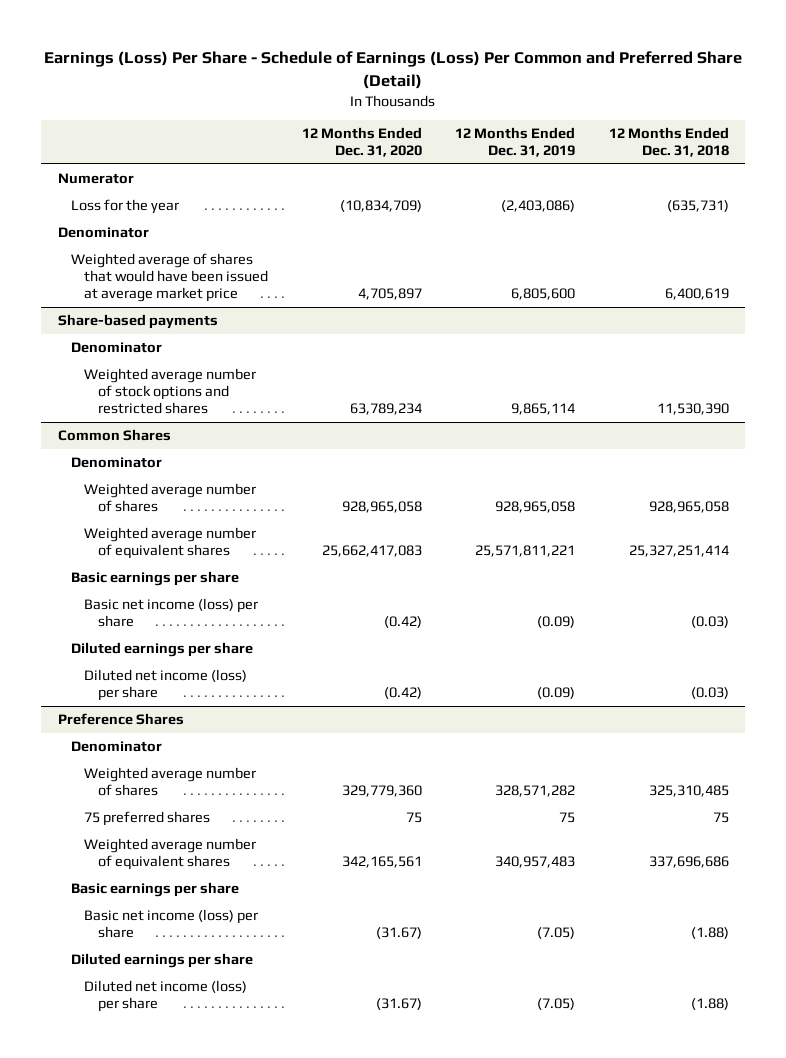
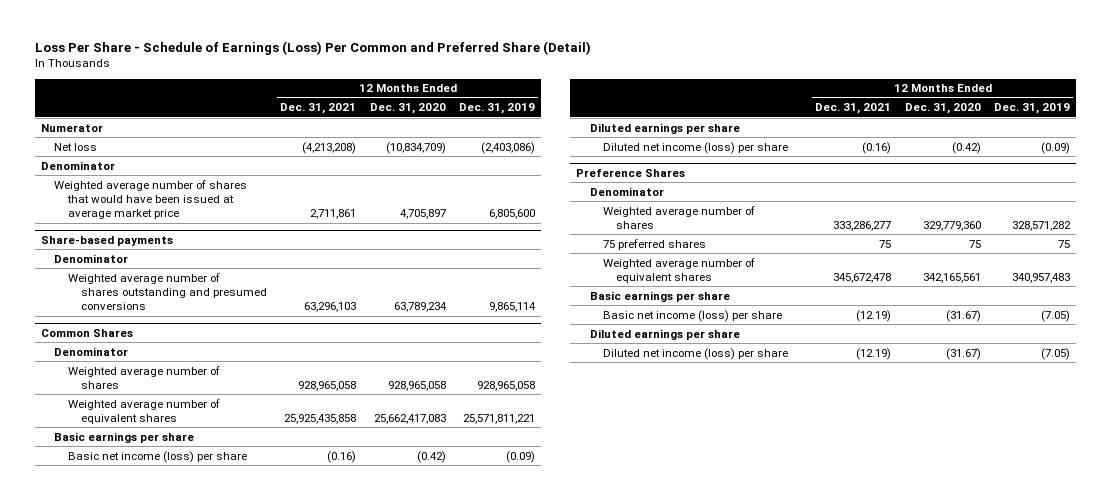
[44,51,743,89] Earnings (Loss) Per Share - Schedule of Earnings (Loss) Per Common and Preferred Share (Detail) -> [34,41,591,56] Loss Per Share - Schedule of Earnings (Loss) Per Common and Preferred Share (Detail)
[608,127,729,158] 12 Months Ended Dec. 31, 2018 -> none
none -> [280,103,357,115] Dec. 31, 2021
[70,199,179,215] Loss for the year -> [54,142,98,151] Net loss
[70,253,269,303] Weighted average of shares that would have been issued at average market price -> [54,179,248,220] Weighted average number of shares that would have been issued at average market price
[84,368,257,415] Weighted average number of stock options and restricted shares -> [67,272,268,311] Weighted average number of shares outstanding and presumed conversions

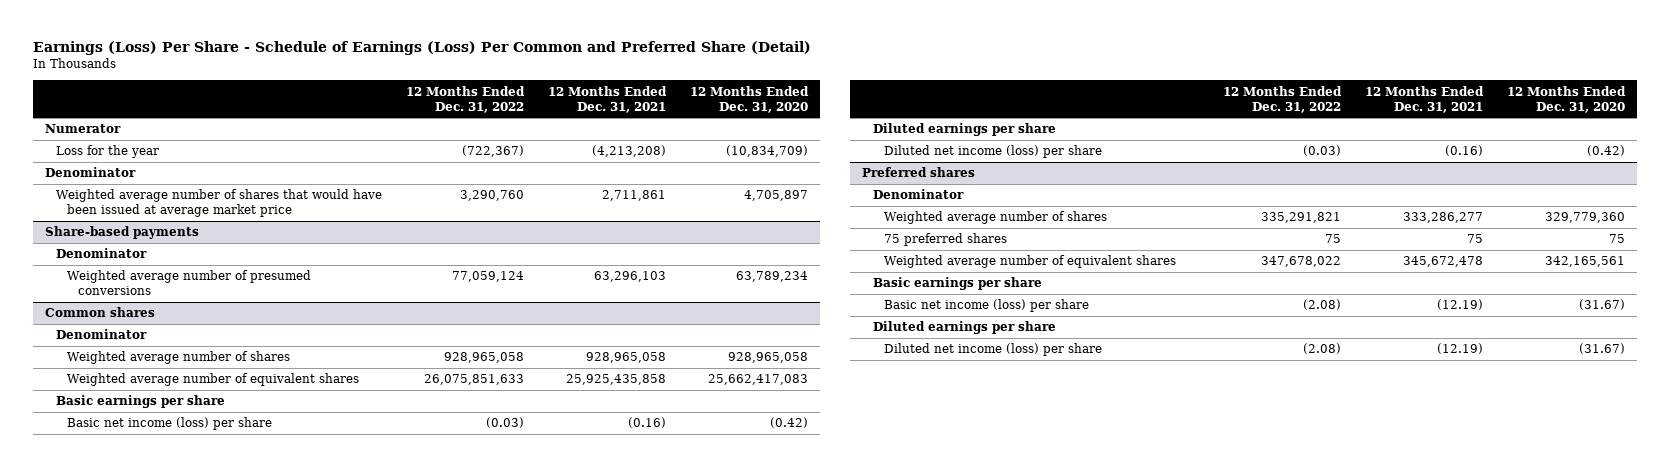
[34,41,591,56] Loss Per Share - Schedule of Earnings (Loss) Per Common and Preferred Share (Detail) -> [33,41,812,56] Earnings (Loss) Per Share - Schedule of Earnings (Loss) Per Common and Preferred Share (Detail)
[458,103,535,115] Dec. 31, 2019 -> none
none -> [406,85,526,113] 12 Months Ended Dec. 31, 2022
[54,142,98,151] Net loss -> [56,145,160,159] Loss for the year
[67,272,268,311] Weighted average number of shares outstanding and presumed conversions -> [67,270,312,296] Weighted average number of presumed conversions
[41,328,134,337] Common Shares -> [45,307,156,318] Common shares
[576,168,686,177] Preference Shares -> [862,167,976,178] Preferred shares

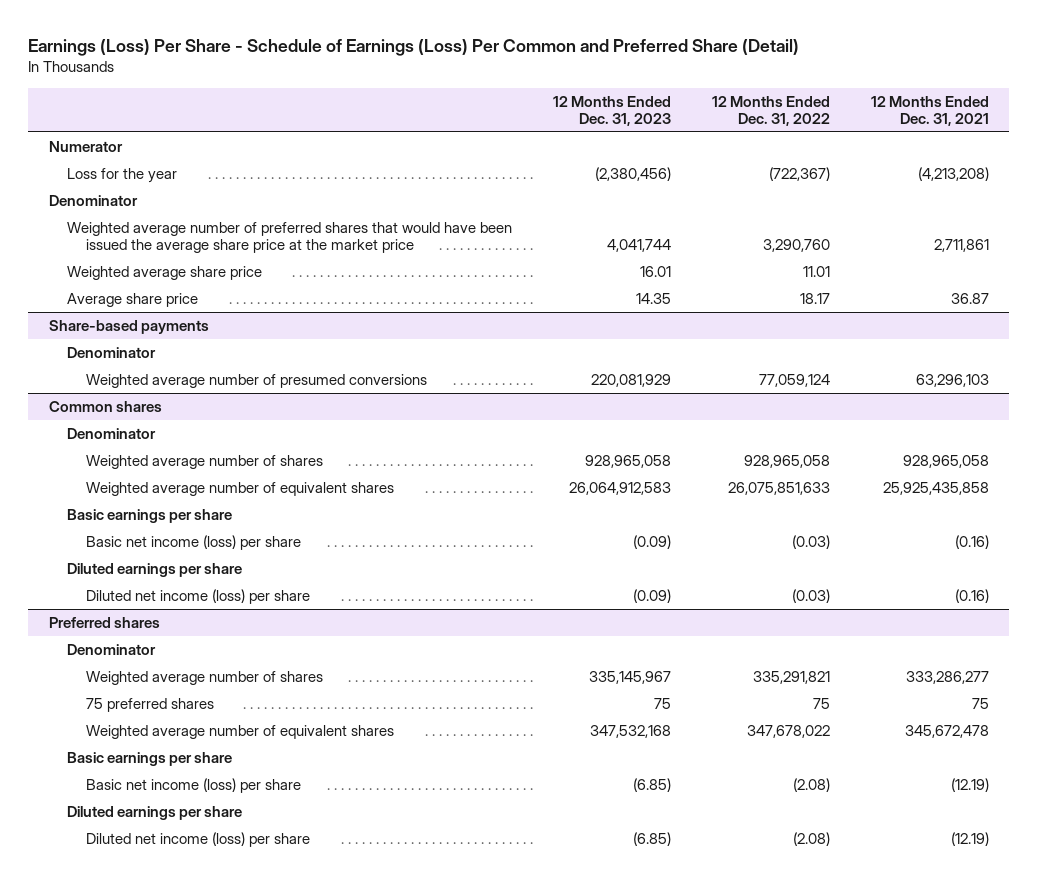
[690,85,810,113] 12 Months Ended Dec. 31, 2020 -> none
none -> [553,95,672,126] 12 Months Ended Dec. 31, 2023
[56,189,383,218] Weighted average number of shares that would have been issued at average market price -> [67,221,513,254] Weighted average number of preferred shares that would have been issued the average share price at the market price
none -> [67,265,263,280] Weighted average share price
none -> [67,292,199,307] Average share price

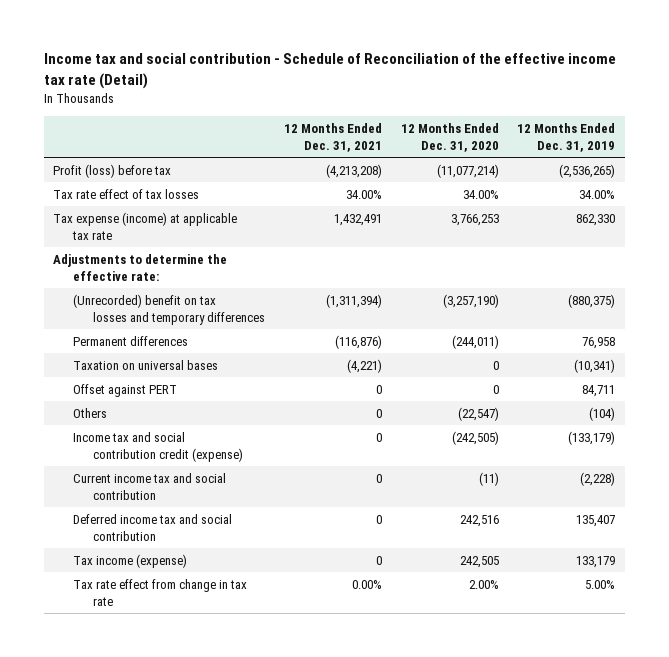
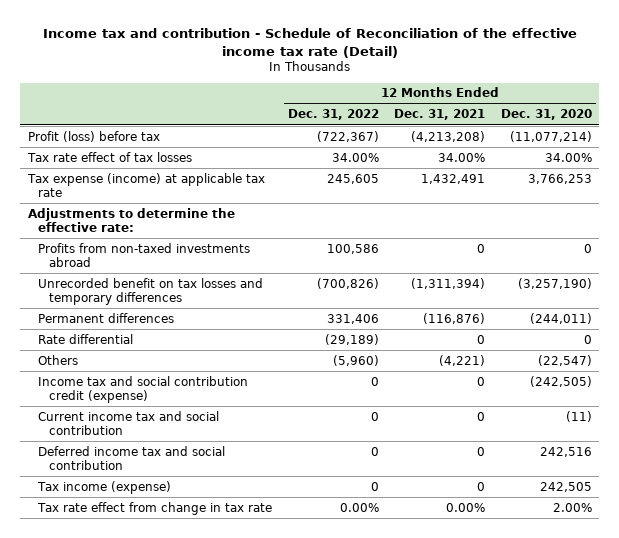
[43,53,616,89] Income tax and social contribution - Schedule of Reconciliation of the effective income tax rate (Detail) -> [42,27,577,58] Income tax and contribution - Schedule of Reconciliation of the effective income tax rate (Detail)
[517,122,616,152] 12 Months Ended Dec. 31, 2019 -> none
none -> [287,109,379,121] Dec. 31, 2022
none -> [38,242,251,268] Profits from non-taxed investments abroad
[73,293,266,325] (Unrecorded) benefit on tax losses and temporary differences -> [38,277,264,306] Unrecorded benefit on tax losses and temporary differences
[73,359,219,370] Taxation on universal bases -> none
[73,383,178,397] Offset against PERT -> none
none -> [38,333,134,344] Rate differential
[375,408,382,418] 0 -> [439,354,486,366] (4,221)

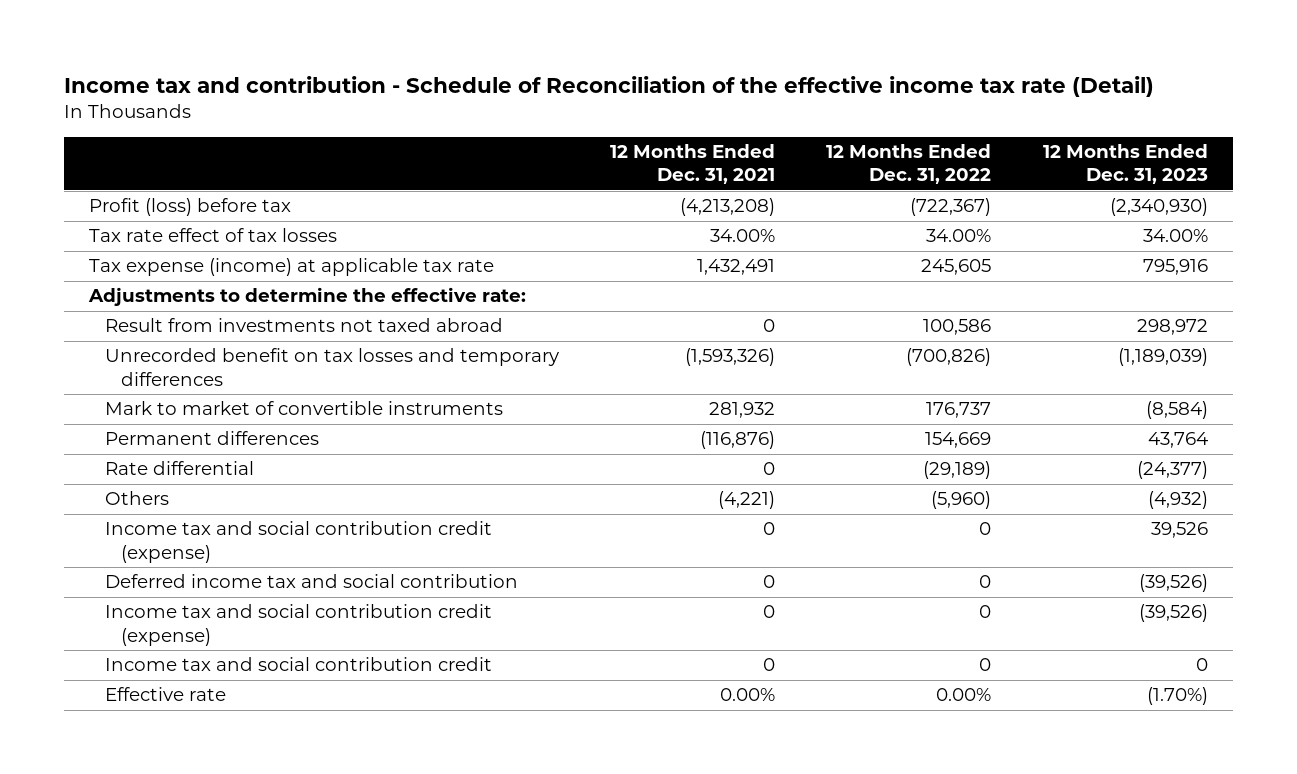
[500,109,592,121] Dec. 31, 2020 -> none
none -> [1042,144,1208,185] 12 Months Ended Dec. 31, 2023
[38,242,251,268] Profits from non-taxed investments abroad -> [105,318,504,333] Result from investments not taxed abroad
[411,277,486,289] (1,311,394) -> [685,348,776,367] (1,593,326)
none -> [105,401,504,416] Mark to market of convertible instruments
[326,313,379,324] 331,406 -> [925,432,992,449] 154,669
[38,410,220,436] Current income tax and social contribution -> none
[37,480,172,494] Tax income (expense) -> [105,604,493,646] Income tax and social contribution credit (expense)
none -> [105,657,493,672] Income tax and social contribution credit
[37,501,273,515] Tax rate effect from change in tax rate -> [105,687,227,702] Effective rate

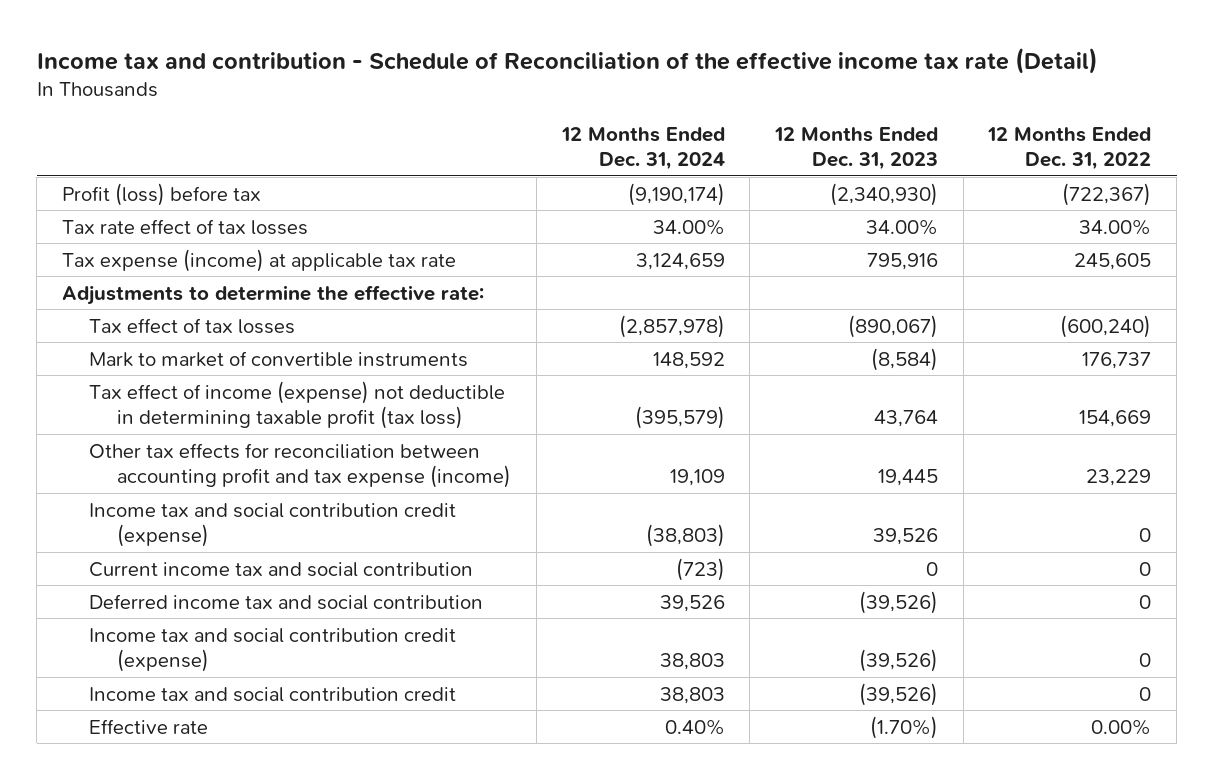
[610,144,776,185] 12 Months Ended Dec. 31, 2021 -> none
none -> [560,126,725,171] 12 Months Ended Dec. 31, 2024
[105,318,504,333] Result from investments not taxed abroad -> none
[105,348,560,386] Unrecorded benefit on tax losses and temporary differences -> [89,317,296,334] Tax effect of tax losses
[906,348,992,367] (700,826) -> [1060,314,1152,338] (600,240)
[1117,348,1208,367] (1,189,039) -> [847,314,938,338] (890,067)
[105,461,255,476] Rate differential -> none
[105,491,170,506] Others -> none
[105,431,320,446] Permanent differences -> [89,380,506,430] Tax effect of income (expense) not deductible in determining taxable profit (tax loss)
none -> [89,442,512,489] Other tax effects for reconciliation between accounting profit and tax expense (income)
none -> [89,561,474,577] Current income tax and social contribution
[1195,658,1208,672] 0 -> [858,682,938,706] (39,526)

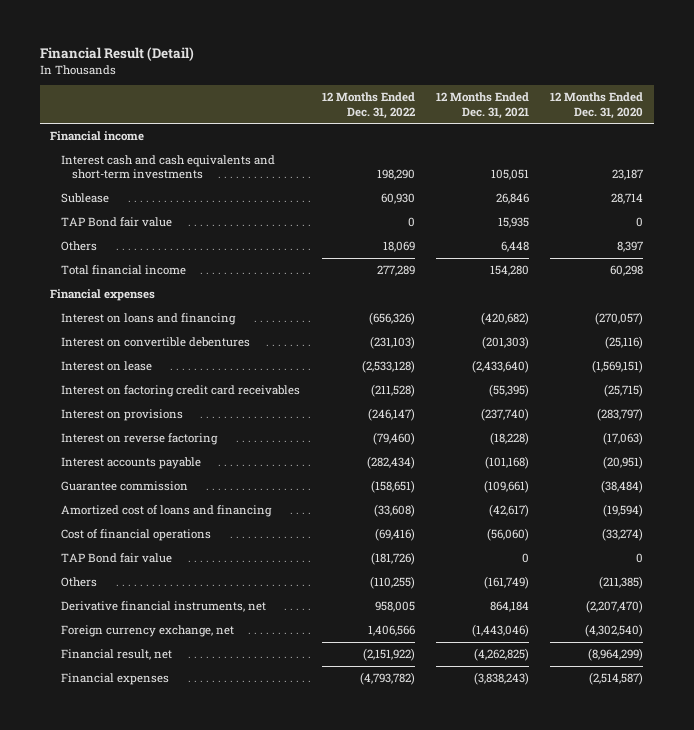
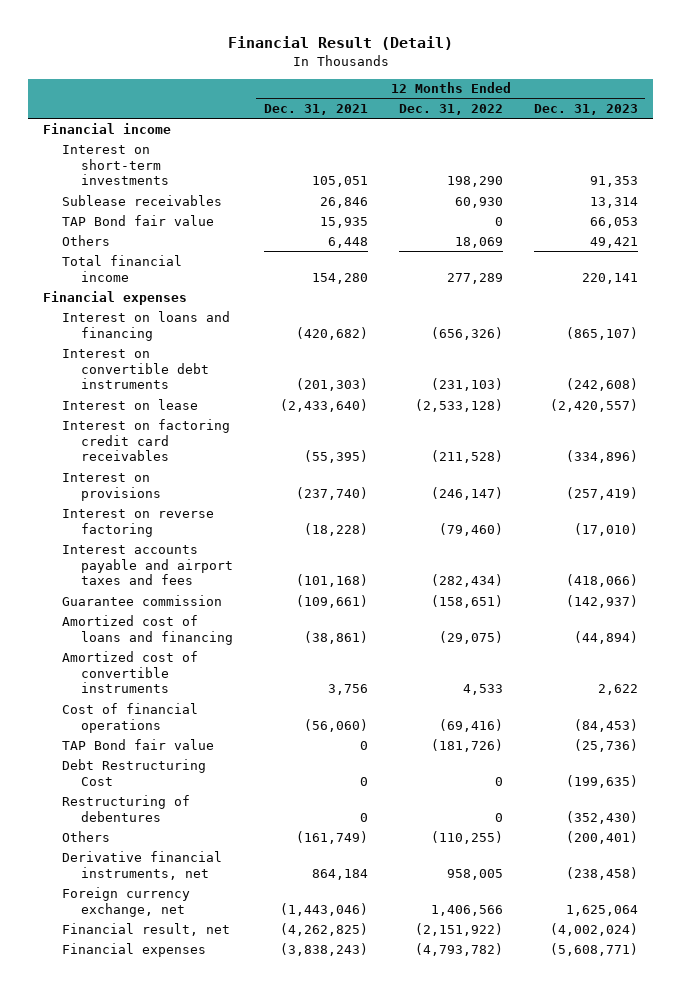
[550,92,644,119] 12 Months Ended Dec. 31, 2020 -> none
none -> [533,104,638,116] Dec. 31, 2023
[61,155,276,180] Interest cash and cash equivalents and short-term investments -> [62,144,170,186] Interest on short-term investments
[61,193,110,204] Sublease -> [62,194,223,206] Sublease receivables
[61,337,251,348] Interest on convertible debentures -> [62,348,210,390] Interest on convertible debt instruments
[61,457,202,470] Interest accounts payable -> [62,544,234,586] Interest accounts payable and airport taxes and fees
[373,504,415,518] (33,608) -> [438,630,503,644] (29,075)
[488,504,529,518] (42,617) -> [304,630,369,644] (38,861)
none -> [62,650,199,694] Amortized cost of convertible instruments
none -> [62,758,207,786] Debt Restructuring Cost
none -> [62,794,191,822] Restructuring of debentures

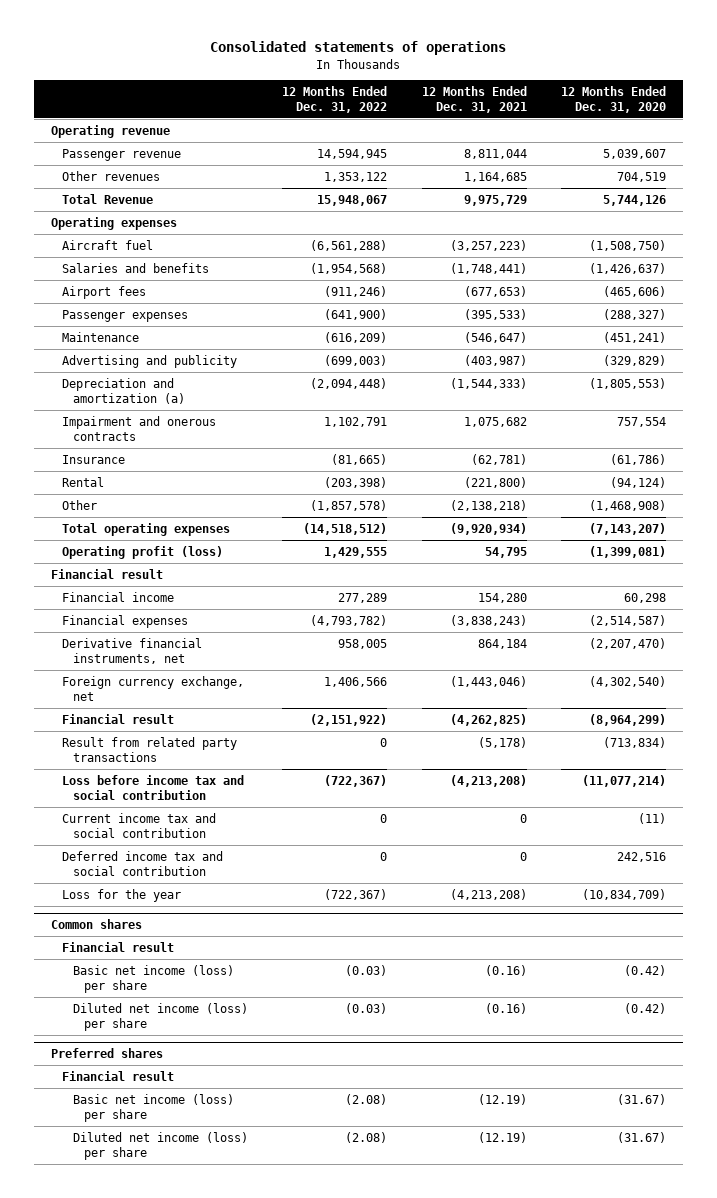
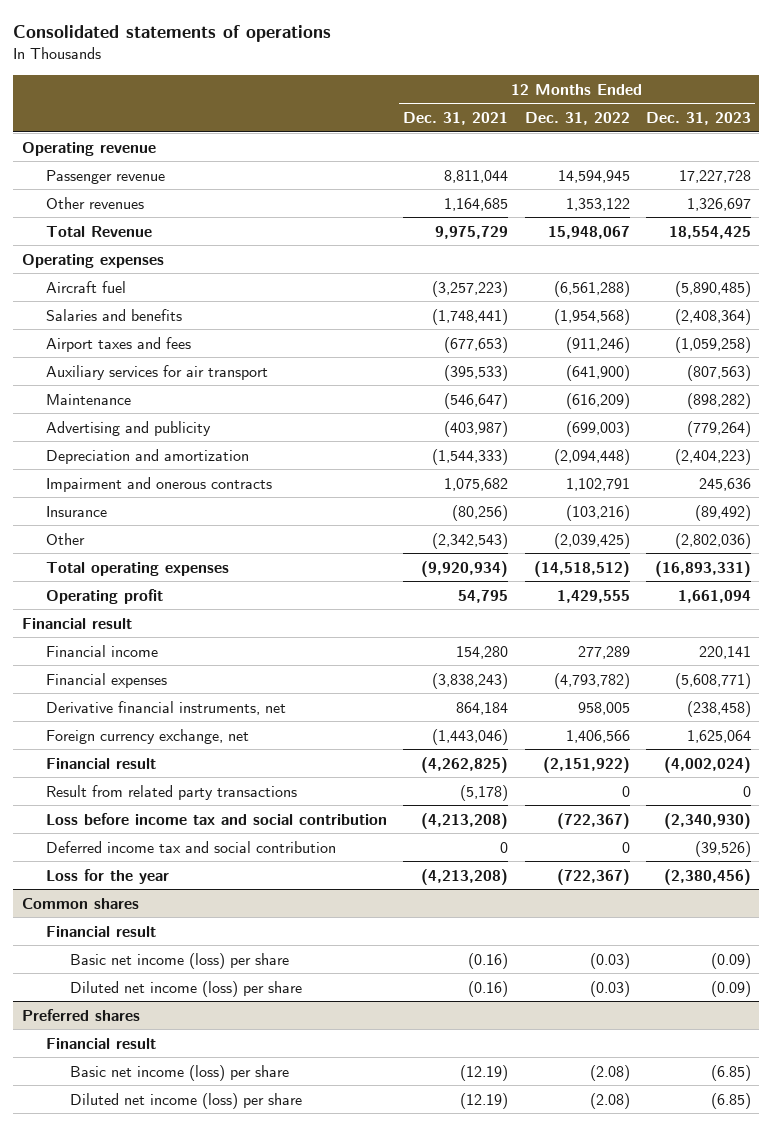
[560,86,666,113] 12 Months Ended Dec. 31, 2020 -> none
none -> [646,111,752,125] Dec. 31, 2023
[62,285,147,299] Airport fees -> [45,336,191,352] Airport taxes and fees
[62,309,189,322] Passenger expenses -> [45,364,268,380] Auxiliary services for air transport
[62,377,186,404] Depreciation and amortization (a) -> [45,448,249,464] Depreciation and amortization
[62,476,105,487] Rental -> none
[331,453,388,465] (81,665) -> [565,504,630,521] (103,216)
[470,453,527,465] (62,781) -> [452,504,509,521] (80,256)
[310,499,388,511] (1,857,578) -> [553,532,630,549] (2,039,425)
[449,499,527,511] (2,138,218) -> [432,532,509,549] (2,342,543)
[62,545,224,559] Operating profit (loss) -> [45,588,163,604] Operating profit
[62,812,217,838] Current income tax and social contribution -> none

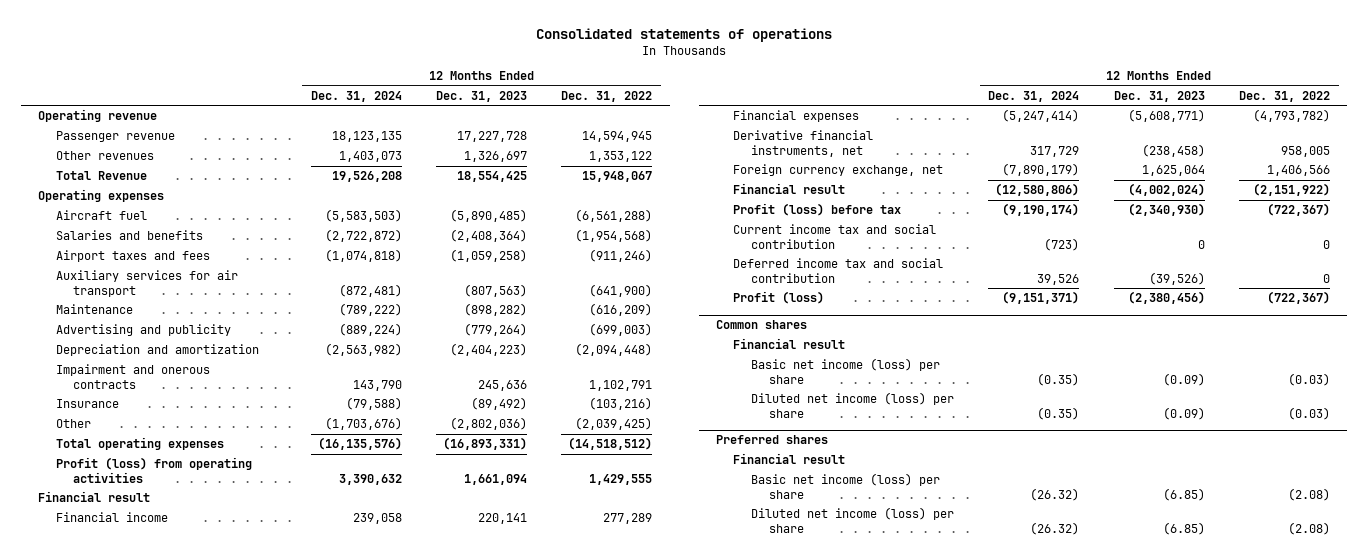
[403,111,509,125] Dec. 31, 2021 -> none
none -> [310,90,402,102] Dec. 31, 2024
[45,588,163,604] Operating profit -> [55,457,252,483] Profit (loss) from operating activities
[45,784,297,800] Result from related party transactions -> none
[45,812,387,825] Loss before income tax and social contribution -> [733,203,902,217] Profit (loss) before tax
none -> [733,224,937,249] Current income tax and social contribution
[45,868,169,884] Loss for the year -> [733,291,825,305] Profit (loss)

